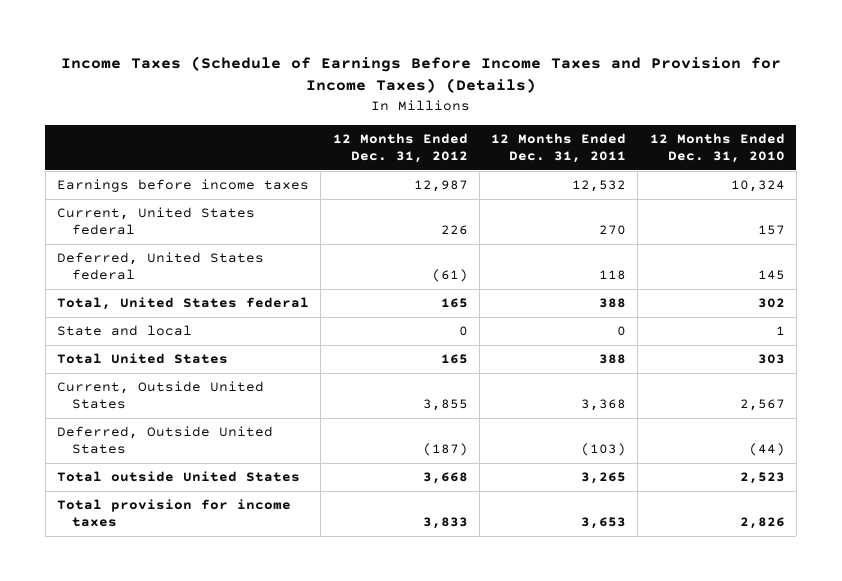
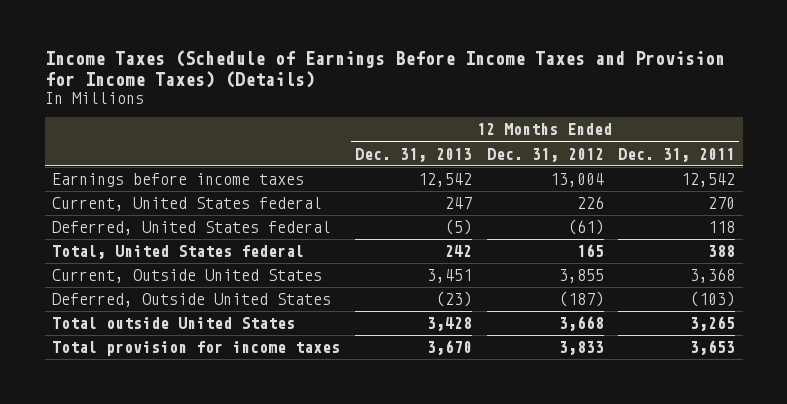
[649,133,785,164] 12 Months Ended Dec. 31, 2010 -> none
none -> [354,147,472,162] Dec. 31, 2013
[413,180,468,193] 12,987 -> [549,173,604,188] 13,004
[572,180,627,193] 12,532 -> [681,173,736,188] 12,542
[57,325,193,337] State and local -> none
[57,353,229,365] Total United States -> none

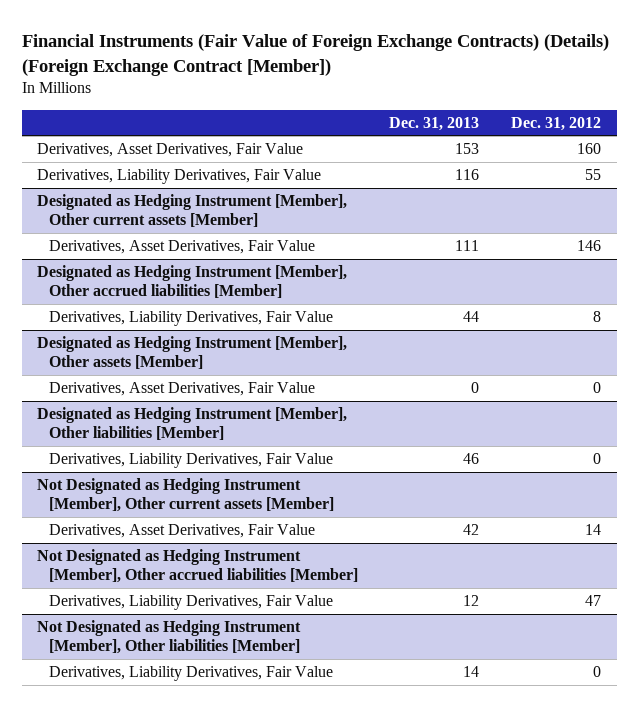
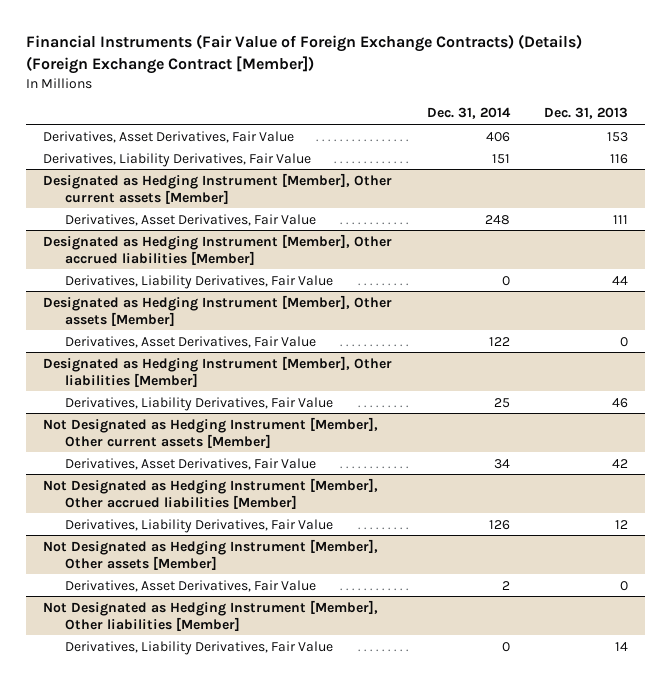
[510,116,601,131] Dec. 31, 2012 -> none
none -> [426,107,511,120] Dec. 31, 2014
none -> [43,538,379,570] Not Designated as Hedging Instrument [Member], Other assets [Member]
none -> [64,579,316,592] Derivatives, Asset Derivatives, Fair Value

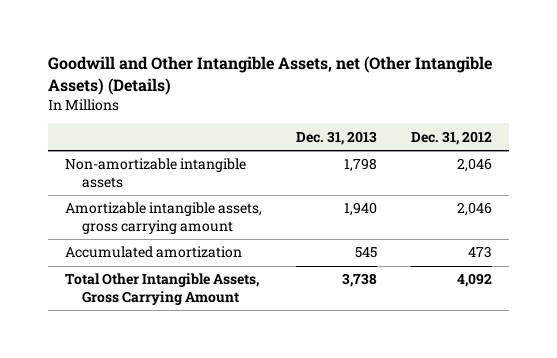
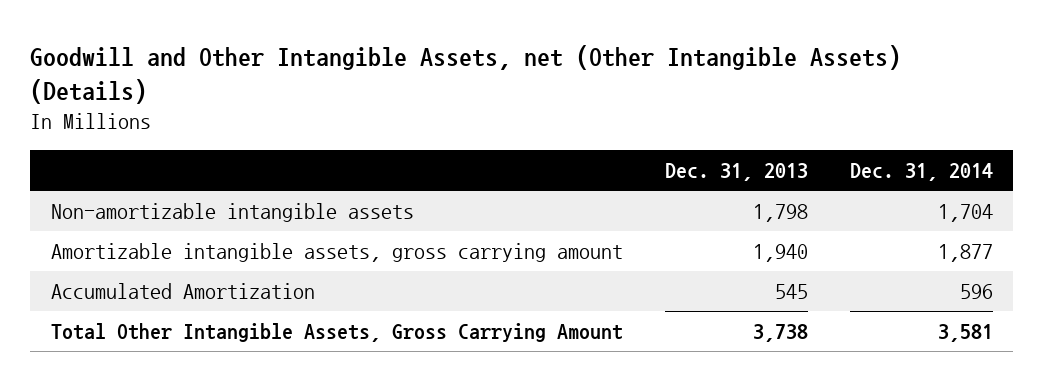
[410,130,492,145] Dec. 31, 2012 -> none
none -> [849,163,993,182] Dec. 31, 2014
[64,246,242,259] Accumulated amortization -> [51,282,316,299] Accumulated Amortization

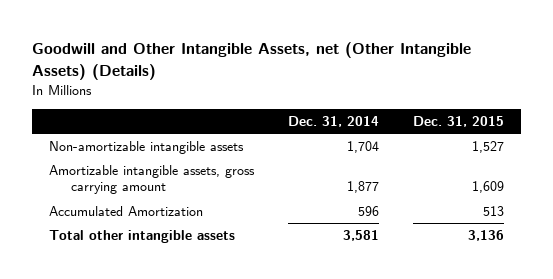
[664,163,808,182] Dec. 31, 2013 -> none
none -> [412,115,504,127] Dec. 31, 2015
[51,322,624,342] Total Other Intangible Assets, Gross Carrying Amount -> [49,230,236,244] Total other intangible assets

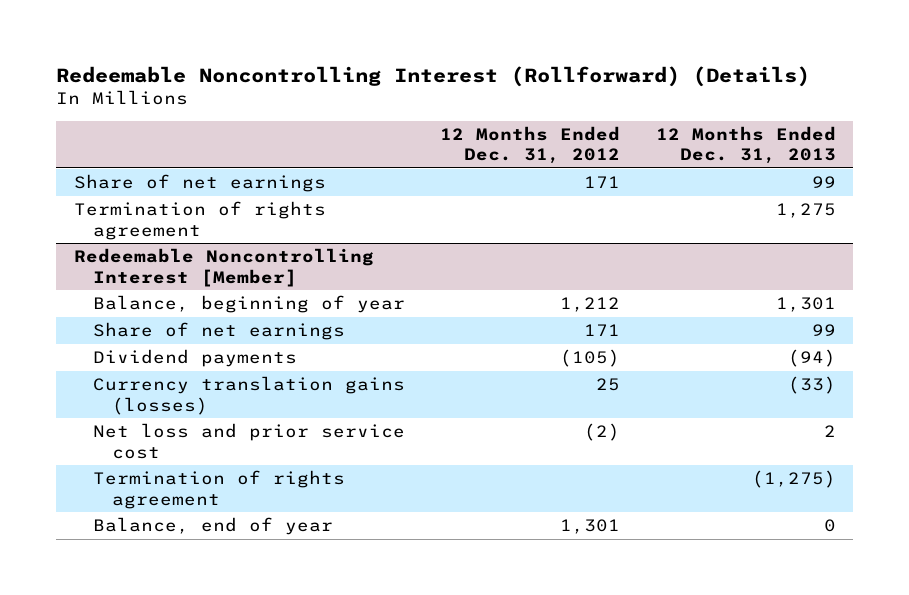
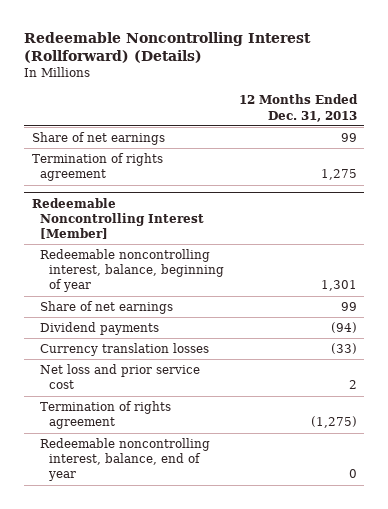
[440,125,621,165] 12 Months Ended Dec. 31, 2012 -> none
[92,295,405,314] Balance, beginning of year -> [40,248,225,293] Redeemable noncontrolling interest, balance, beginning of year
[92,376,405,415] Currency translation gains (losses) -> [40,342,210,356] Currency translation losses
[92,517,333,536] Balance, end of year -> [40,437,211,482] Redeemable noncontrolling interest, balance, end of year

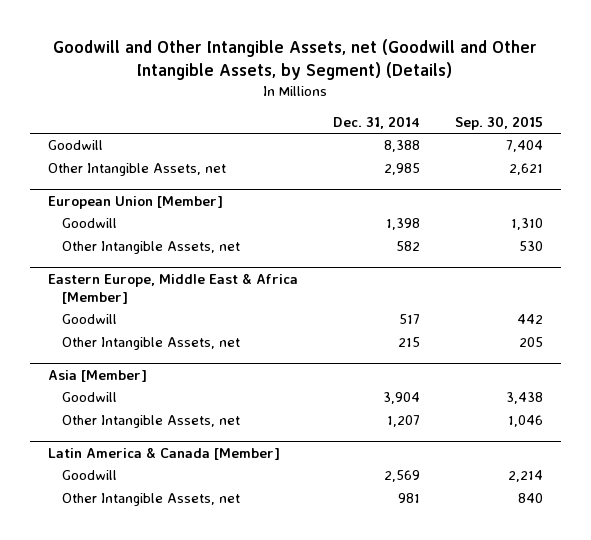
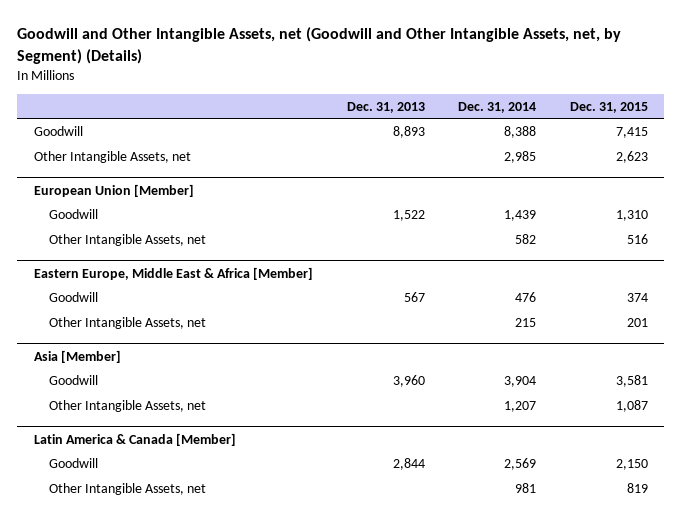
[53,39,538,80] Goodwill and Other Intangible Assets, net (Goodwill and Other Intangible Assets, by Segment) (Details) -> [17,26,622,64] Goodwill and Other Intangible Assets, net (Goodwill and Other Intangible Assets, net, by Segment) (Details)
[455,115,544,130] Sep. 30, 2015 -> none
none -> [346,101,425,113] Dec. 31, 2013
none -> [569,101,648,113] Dec. 31, 2015
[385,218,420,231] 1,398 -> [504,210,537,222] 1,439
[398,314,420,325] 517 -> [515,292,537,303] 476

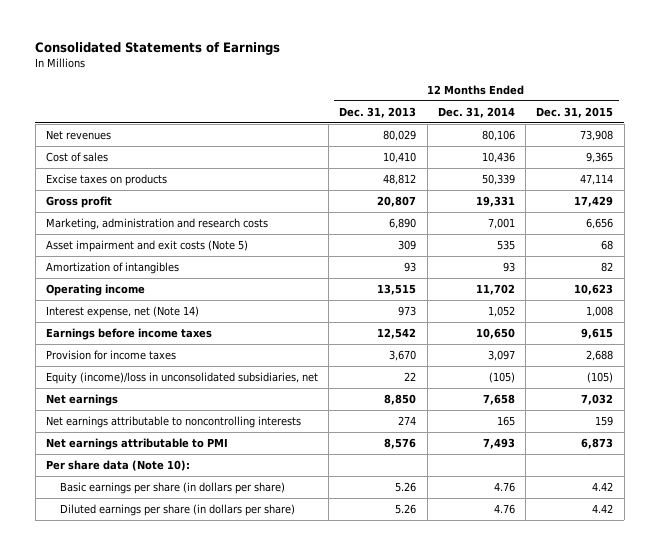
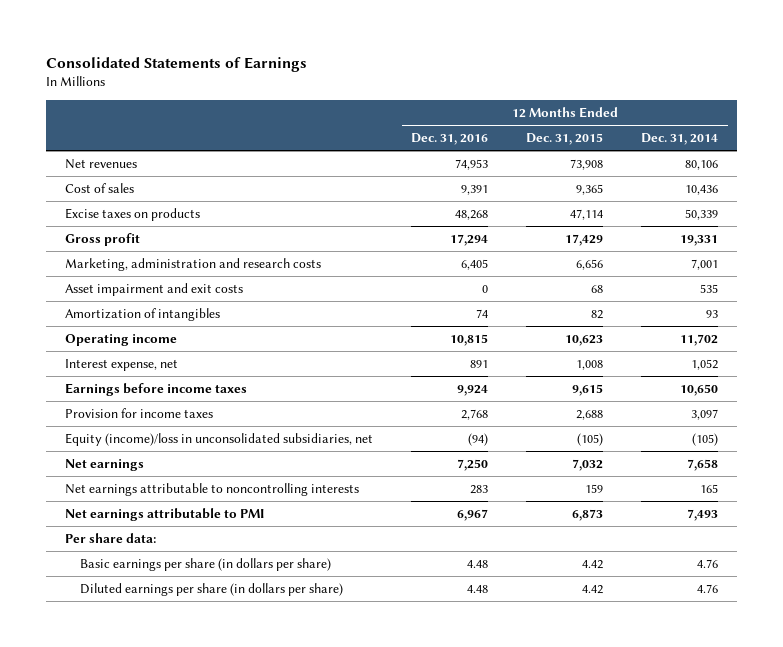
[339,106,417,118] Dec. 31, 2013 -> none
none -> [411,133,489,146] Dec. 31, 2016
[45,240,248,253] Asset impairment and exit costs (Note 5) -> [65,283,244,297] Asset impairment and exit costs
[45,306,199,319] Interest expense, net (Note 14) -> [65,359,179,372] Interest expense, net
[45,460,190,472] Per share data (Note 10): -> [65,533,157,544] Per share data:

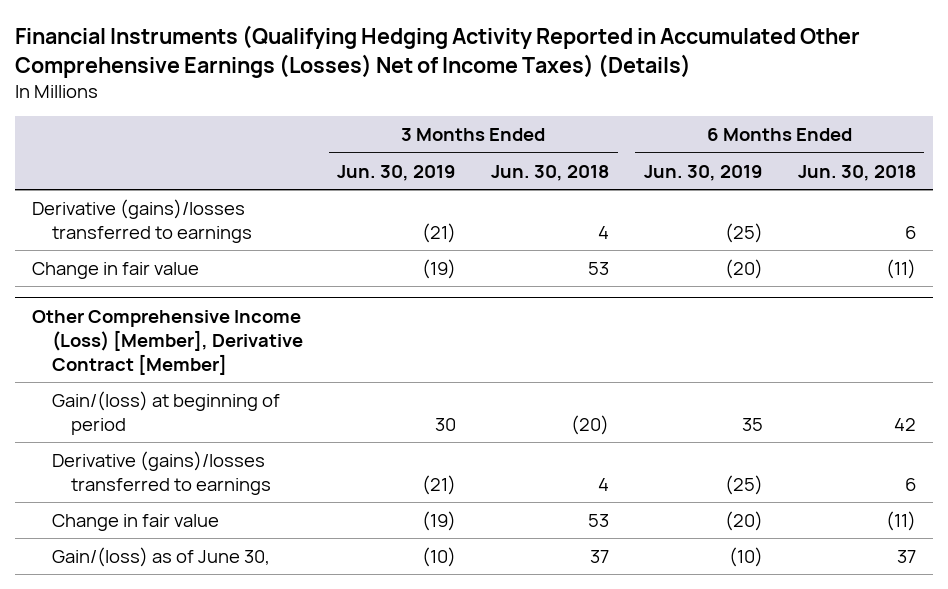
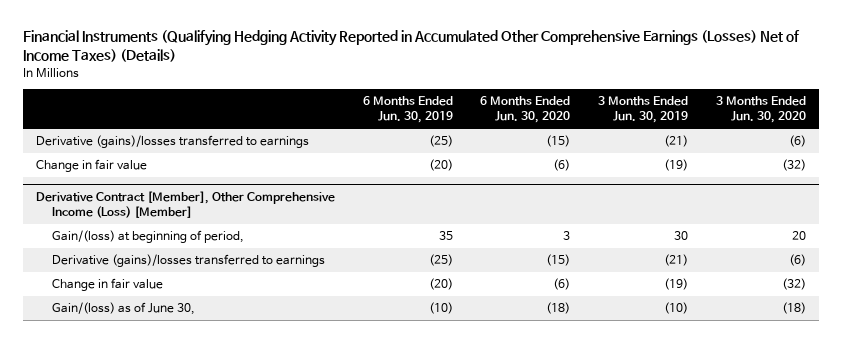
[491,164,610,181] Jun. 30, 2018 -> none
[797,164,916,181] Jun. 30, 2018 -> none
none -> [480,96,571,124] 6 Months Ended Jun. 30, 2020
none -> [715,96,806,124] 3 Months Ended Jun. 30, 2020
[32,309,303,375] Other Comprehensive Income (Loss) [Member], Derivative Contract [Member] -> [36,191,336,219] Derivative Contract [Member], Other Comprehensive Income (Loss) [Member]
[51,390,280,435] Gain/(loss) at beginning of period -> [51,230,244,244] Gain/(loss) at beginning of period,

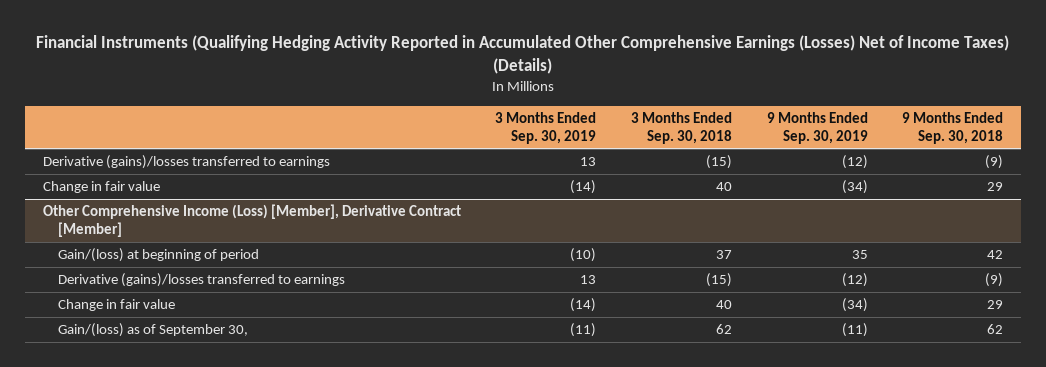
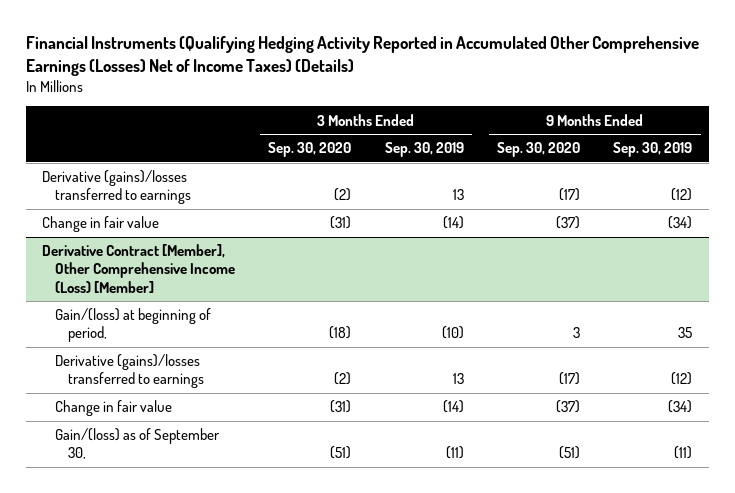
[631,111,733,144] 3 Months Ended Sep. 30, 2018 -> none
[902,111,1004,144] 9 Months Ended Sep. 30, 2018 -> none
none -> [268,142,352,158] Sep. 30, 2020
none -> [496,142,580,158] Sep. 30, 2020
[42,204,461,238] Other Comprehensive Income (Loss) [Member], Derivative Contract [Member] -> [42,244,236,293] Derivative Contract [Member], Other Comprehensive Income (Loss) [Member]
[58,248,260,263] Gain/(loss) at beginning of period -> [55,308,212,343] Gain/(loss) at beginning of period,

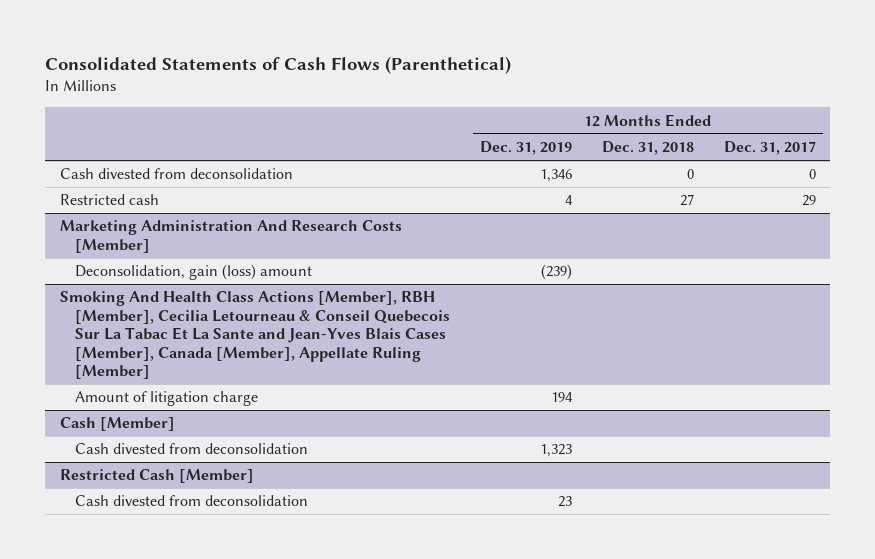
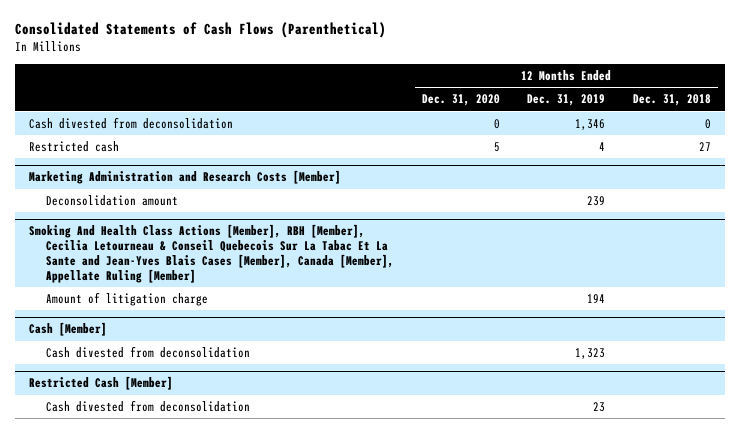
[723,141,816,156] Dec. 31, 2017 -> none
none -> [421,94,500,107] Dec. 31, 2020
[59,220,402,253] Marketing Administration And Research Costs [Member] -> [28,170,341,185] Marketing Administration and Research Costs [Member]
[75,264,313,281] Deconsolidation, gain (loss) amount -> [45,195,178,207] Deconsolidation amount
[541,264,573,281] (239) -> [587,196,606,207] 239

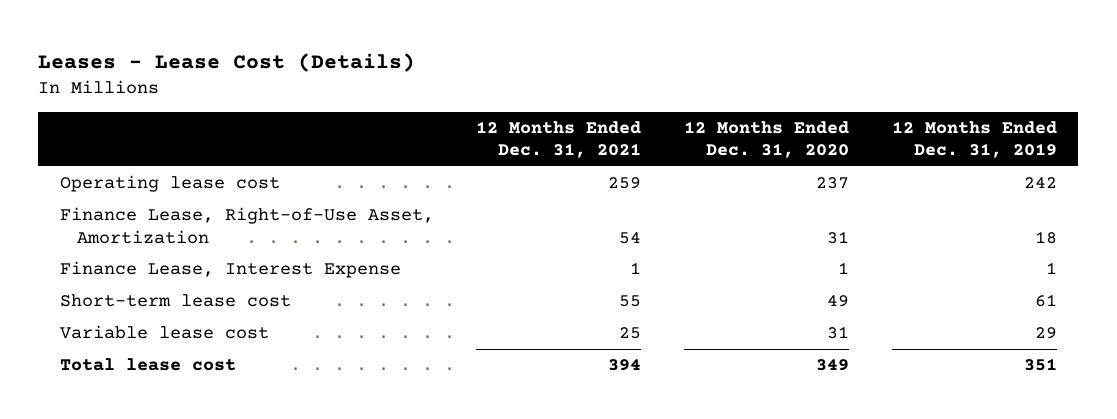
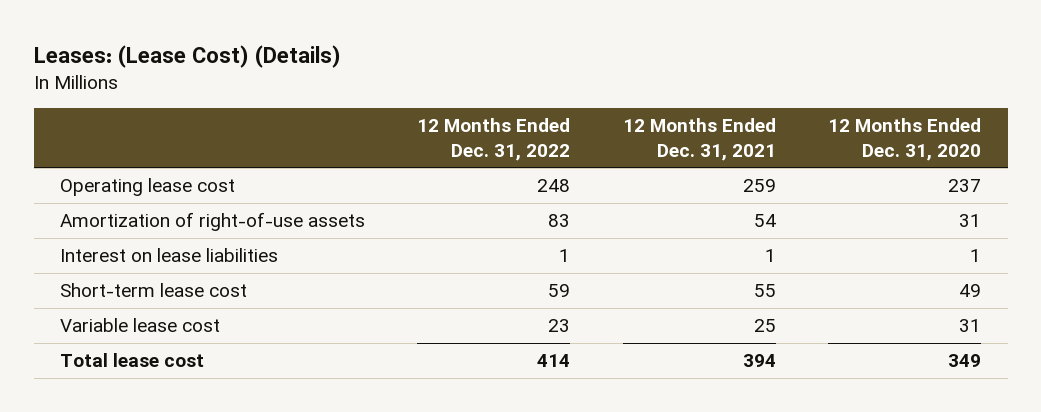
[38,52,416,72] Leases - Lease Cost (Details) -> [33,45,341,69] Leases: (Lease Cost) (Details)
[891,120,1057,159] 12 Months Ended Dec. 31, 2019 -> none
none -> [417,118,571,161] 12 Months Ended Dec. 31, 2022
[59,207,434,244] Finance Lease, Right-of-Use Asset, Amortization -> [59,212,365,232] Amortization of right-of-use assets
[59,261,401,279] Finance Lease, Interest Expense -> [59,248,278,263] Interest on lease liabilities

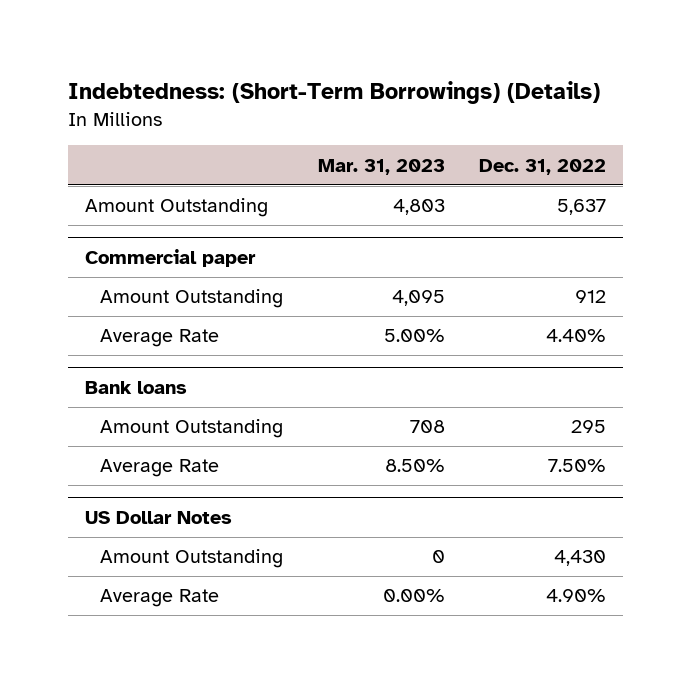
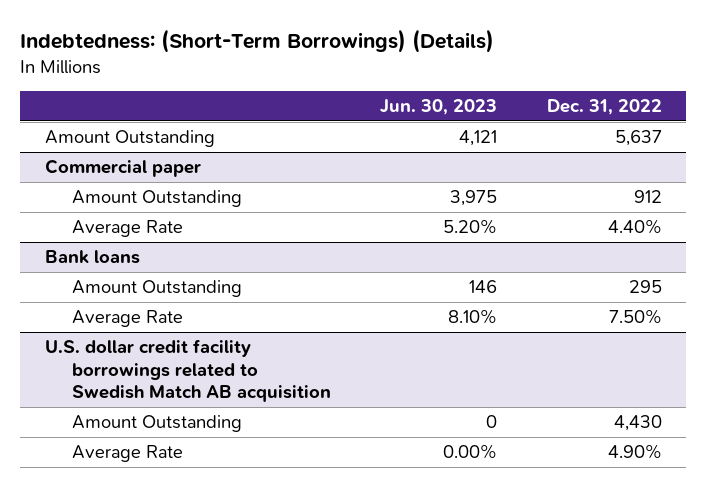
[317,158,445,175] Mar. 31, 2023 -> none
none -> [380,99,498,116] Jun. 30, 2023
[84,510,232,524] US Dollar Notes -> [44,338,331,403] U.S. dollar credit facility borrowings related to Swedish Match AB acquisition

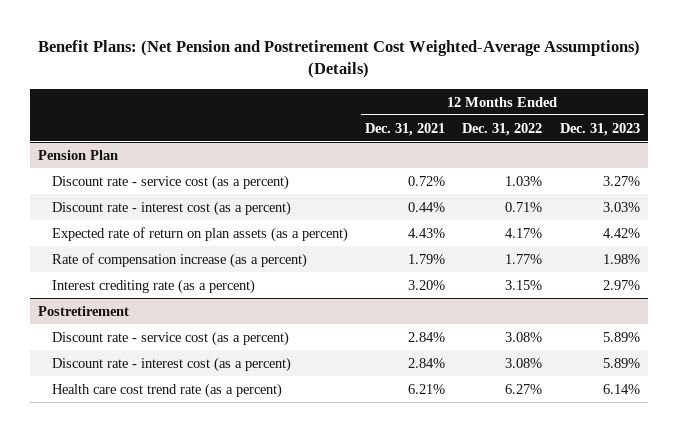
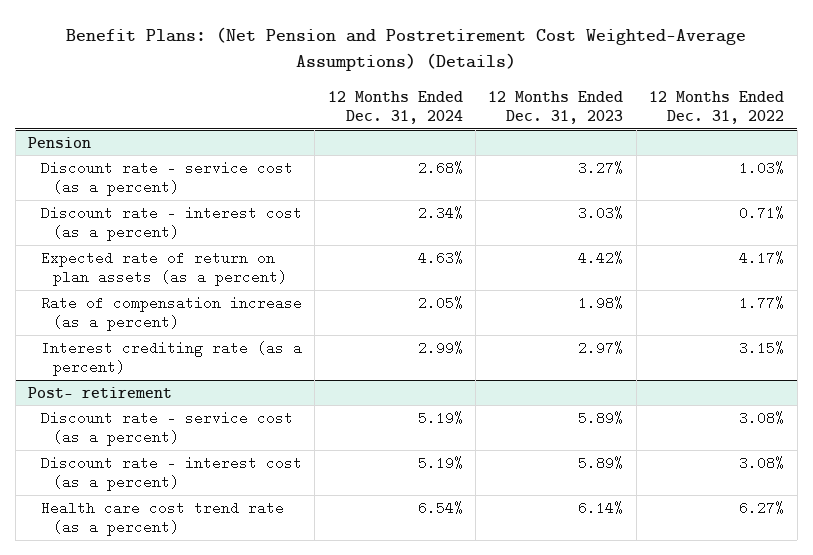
[365,122,446,136] Dec. 31, 2021 -> none
none -> [327,90,463,125] 12 Months Ended Dec. 31, 2024
[38,149,119,160] Pension Plan -> [28,136,92,148] Pension
[38,305,130,316] Postretirement -> [28,386,173,398] Post- retirement

